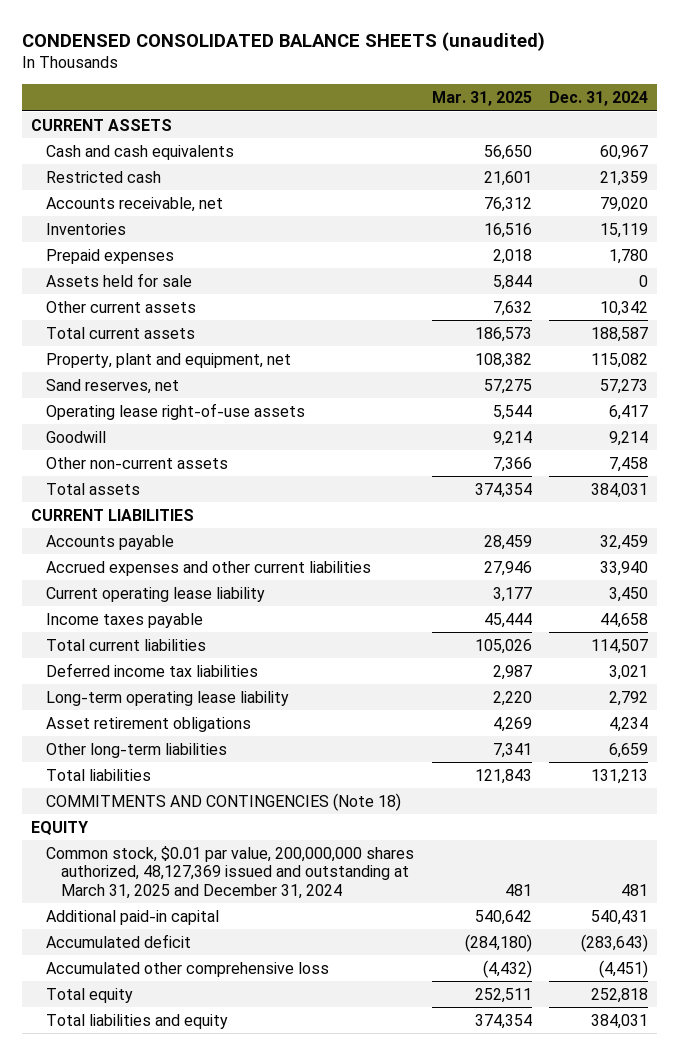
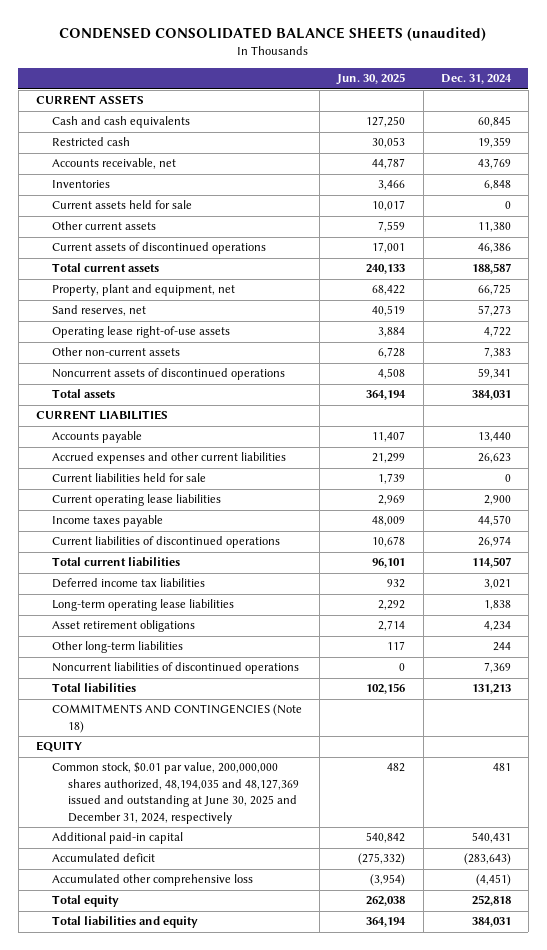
[431,91,532,107] Mar. 31, 2025 -> none
none -> [336,73,406,86] Jun. 30, 2025
[45,248,174,264] Prepaid expenses -> none
[600,144,649,160] 60,967 -> [477,116,511,128] 60,845
[600,170,649,186] 21,359 -> [477,137,511,149] 19,359
[600,196,649,212] 79,020 -> [477,158,511,170] 43,769
[600,222,649,238] 15,119 -> [483,180,511,191] 6,848
[45,272,192,287] Assets held for sale -> [52,200,193,210] Current assets held for sale
[600,300,649,316] 10,342 -> [477,222,511,233] 11,380
none -> [52,242,267,255] Current assets of discontinued operations
[591,352,649,368] 115,082 -> [477,284,511,296] 66,725
[45,430,106,443] Goodwill -> none
[609,404,649,420] 6,417 -> [483,326,511,338] 4,722
[609,456,649,472] 7,458 -> [483,347,511,359] 7,383
none -> [52,368,286,381] Noncurrent assets of discontinued operations
[600,534,649,550] 32,459 -> [477,432,511,443] 13,440
[600,560,649,576] 33,940 -> [477,453,511,464] 26,623
none -> [52,473,207,483] Current liabilities held for sale
[45,586,265,602] Current operating lease liability -> [52,494,222,507] Current operating lease liabilities
[609,586,649,602] 3,450 -> [483,495,511,506] 2,900
[600,612,649,628] 44,658 -> [477,515,511,527] 44,570
none -> [52,536,281,549] Current liabilities of discontinued operations
[45,690,289,706] Long-term operating lease liability -> [52,599,235,612] Long-term operating lease liabilities
[609,690,649,706] 2,792 -> [483,600,511,611] 1,838
[609,742,649,758] 6,659 -> [492,642,511,652] 244
none -> [52,662,300,675] Noncurrent liabilities of discontinued operations
[45,845,414,899] Common stock, $0.01 par value, 200,000,000 shares authorized, 48,127,369 issued and outstanding at March 31, 2025 and December 31, 2024 -> [52,762,300,824] Common stock, $0.01 par value, 200,000,000 shares authorized, 48,194,035 and 48,127,369 issued and outstanding at June 30, 2025 and December 31, 2024, respectively

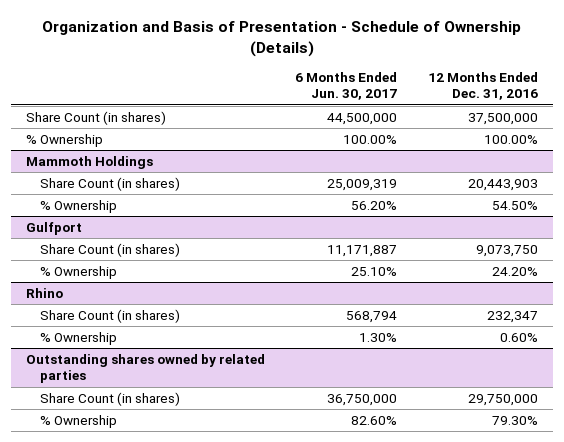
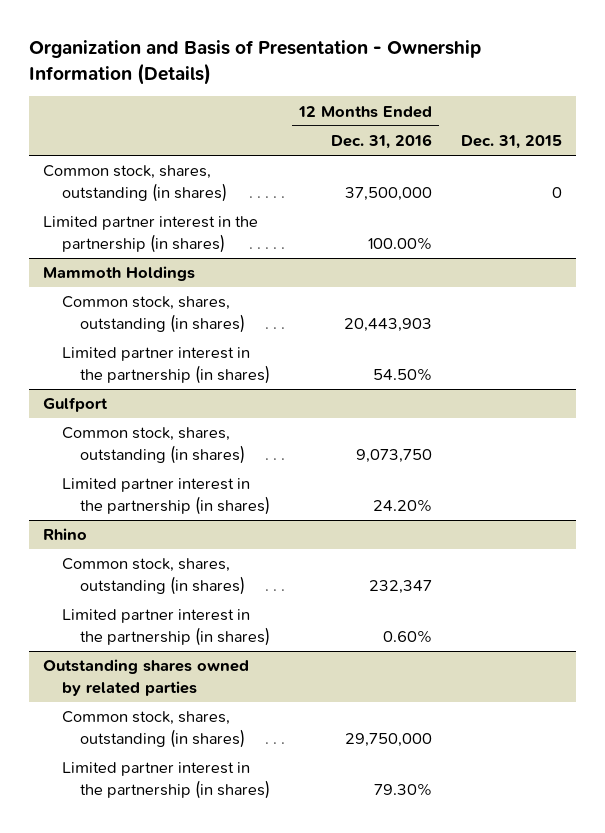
[41,20,521,57] Organization and Basis of Presentation - Schedule of Ownership (Details) -> [28,40,481,85] Organization and Basis of Presentation - Ownership Information (Details)
[295,71,398,101] 6 Months Ended Jun. 30, 2017 -> none
none -> [460,135,562,150] Dec. 31, 2015
[25,110,166,125] Share Count (in shares) -> [42,165,227,202] Common stock, shares, outstanding (in shares)
[25,133,103,147] % Ownership -> [42,216,258,253] Limited partner interest in the partnership (in shares)
[40,176,181,191] Share Count (in shares) -> [61,296,246,333] Common stock, shares, outstanding (in shares)
[40,199,118,213] % Ownership -> [61,347,271,384] Limited partner interest in the partnership (in shares)
[40,242,181,257] Share Count (in shares) -> [61,427,246,464] Common stock, shares, outstanding (in shares)
[40,265,118,279] % Ownership -> [61,478,271,515] Limited partner interest in the partnership (in shares)
[40,308,181,323] Share Count (in shares) -> [61,558,246,595] Common stock, shares, outstanding (in shares)
[40,331,118,345] % Ownership -> [61,609,271,646] Limited partner interest in the partnership (in shares)
[40,391,181,406] Share Count (in shares) -> [61,711,246,748] Common stock, shares, outstanding (in shares)
[40,414,118,428] % Ownership -> [61,762,271,799] Limited partner interest in the partnership (in shares)

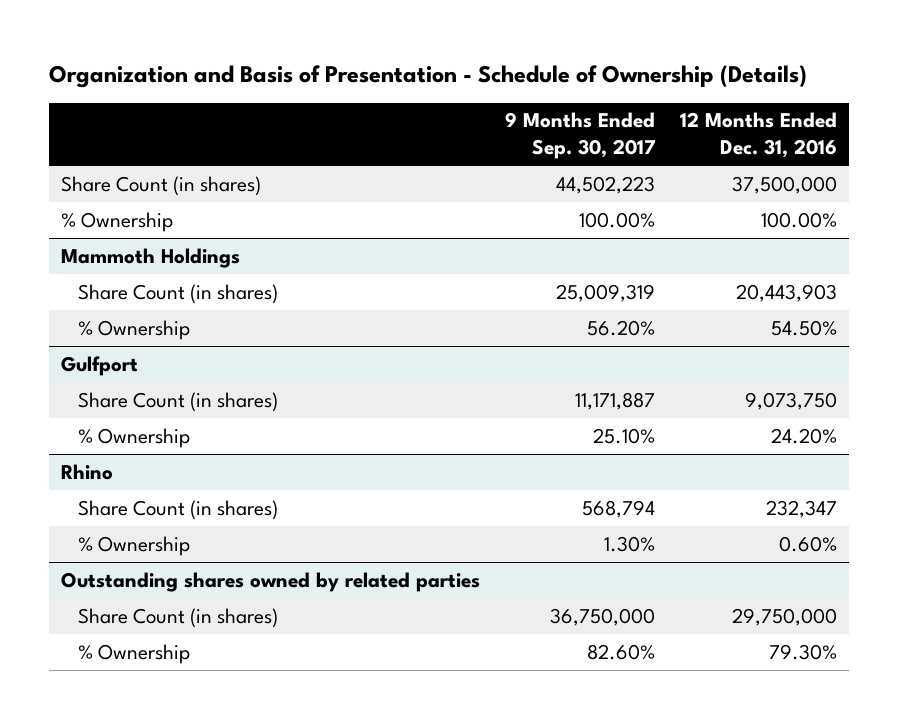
[28,40,481,85] Organization and Basis of Presentation - Ownership Information (Details) -> [49,64,808,88] Organization and Basis of Presentation - Schedule of Ownership (Details)
[460,135,562,150] Dec. 31, 2015 -> none
none -> [504,112,655,159] 9 Months Ended Sep. 30, 2017
[42,165,227,202] Common stock, shares, outstanding (in shares) -> [61,175,262,196] Share Count (in shares)
[42,216,258,253] Limited partner interest in the partnership (in shares) -> [61,211,174,232] % Ownership
[61,296,246,333] Common stock, shares, outstanding (in shares) -> [78,283,279,304] Share Count (in shares)
[61,347,271,384] Limited partner interest in the partnership (in shares) -> [78,319,191,340] % Ownership
[61,427,246,464] Common stock, shares, outstanding (in shares) -> [78,391,279,412] Share Count (in shares)
[61,478,271,515] Limited partner interest in the partnership (in shares) -> [78,427,191,448] % Ownership
[61,558,246,595] Common stock, shares, outstanding (in shares) -> [78,499,279,520] Share Count (in shares)
[61,609,271,646] Limited partner interest in the partnership (in shares) -> [78,535,191,556] % Ownership
[61,711,246,748] Common stock, shares, outstanding (in shares) -> [78,607,279,628] Share Count (in shares)
[61,762,271,799] Limited partner interest in the partnership (in shares) -> [78,643,191,664] % Ownership

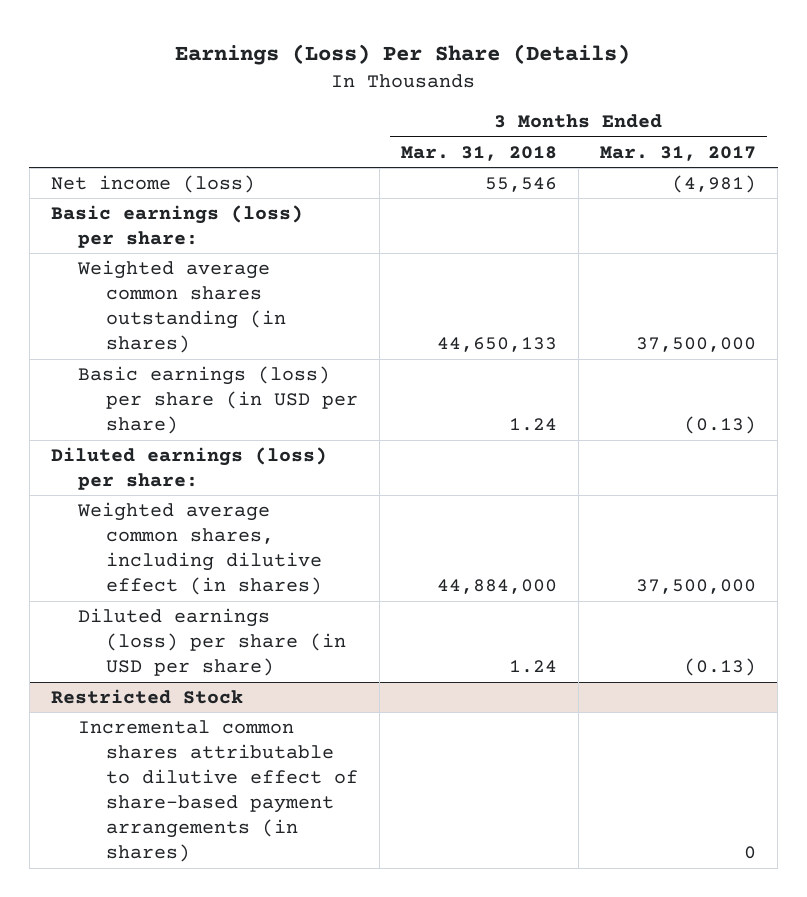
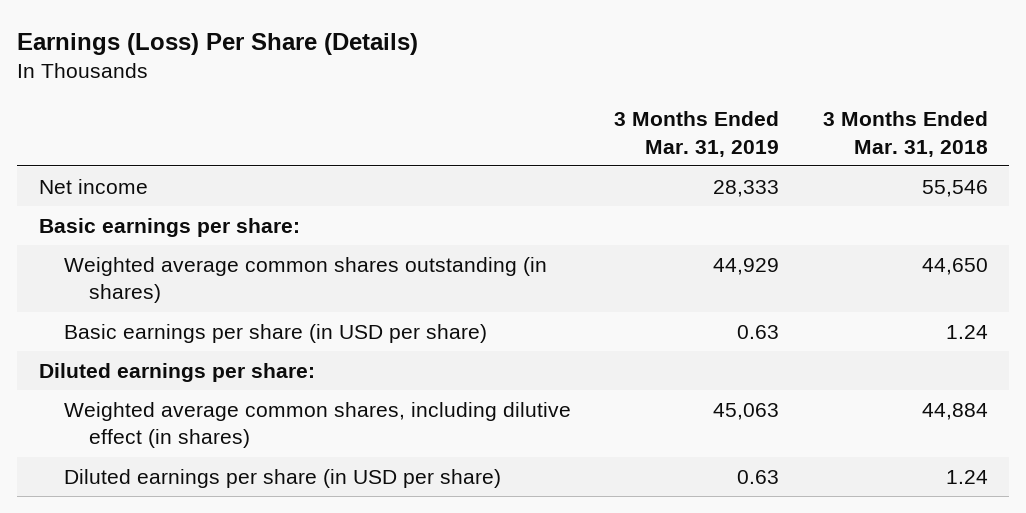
[600,145,757,161] Mar. 31, 2017 -> none
none -> [614,111,780,157] 3 Months Ended Mar. 31, 2019
[50,688,243,704] Restricted Stock -> none
[78,719,358,863] Incremental common shares attributable to dilutive effect of share-based payment arrangements (in shares) -> none
[50,174,255,193] Net income (loss) -> [38,178,148,194] Net income
[50,204,303,249] Basic earnings (loss) per share: -> [38,217,300,237] Basic earnings per share:
[436,337,557,353] 44,650,133 -> [921,257,988,275] 44,650
[78,365,358,435] Basic earnings (loss) per share (in USD per share) -> [64,323,488,343] Basic earnings per share (in USD per share)
[50,446,327,491] Diluted earnings (loss) per share: -> [38,362,315,382] Diluted earnings per share:
[436,579,557,595] 44,884,000 -> [921,402,988,420] 44,884
[78,607,346,677] Diluted earnings (loss) per share (in USD per share) -> [64,468,502,488] Diluted earnings per share (in USD per share)

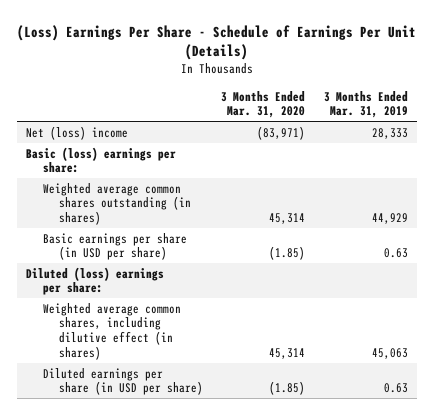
[17,32,419,55] Earnings (Loss) Per Share (Details) -> [17,24,417,61] (Loss) Earnings Per Share - Schedule of Earnings Per Unit (Details)
[822,111,988,157] 3 Months Ended Mar. 31, 2018 -> none
none -> [221,90,306,119] 3 Months Ended Mar. 31, 2020
[38,178,148,194] Net income -> [26,125,129,140] Net (loss) income
[38,217,300,237] Basic earnings per share: -> [26,146,177,174] Basic (loss) earnings per share:
[38,362,315,382] Diluted earnings per share: -> [26,266,165,296] Diluted (loss) earnings per share:

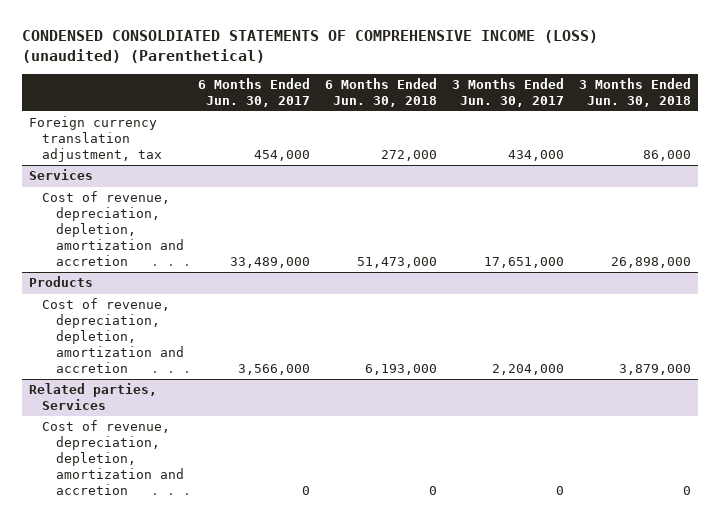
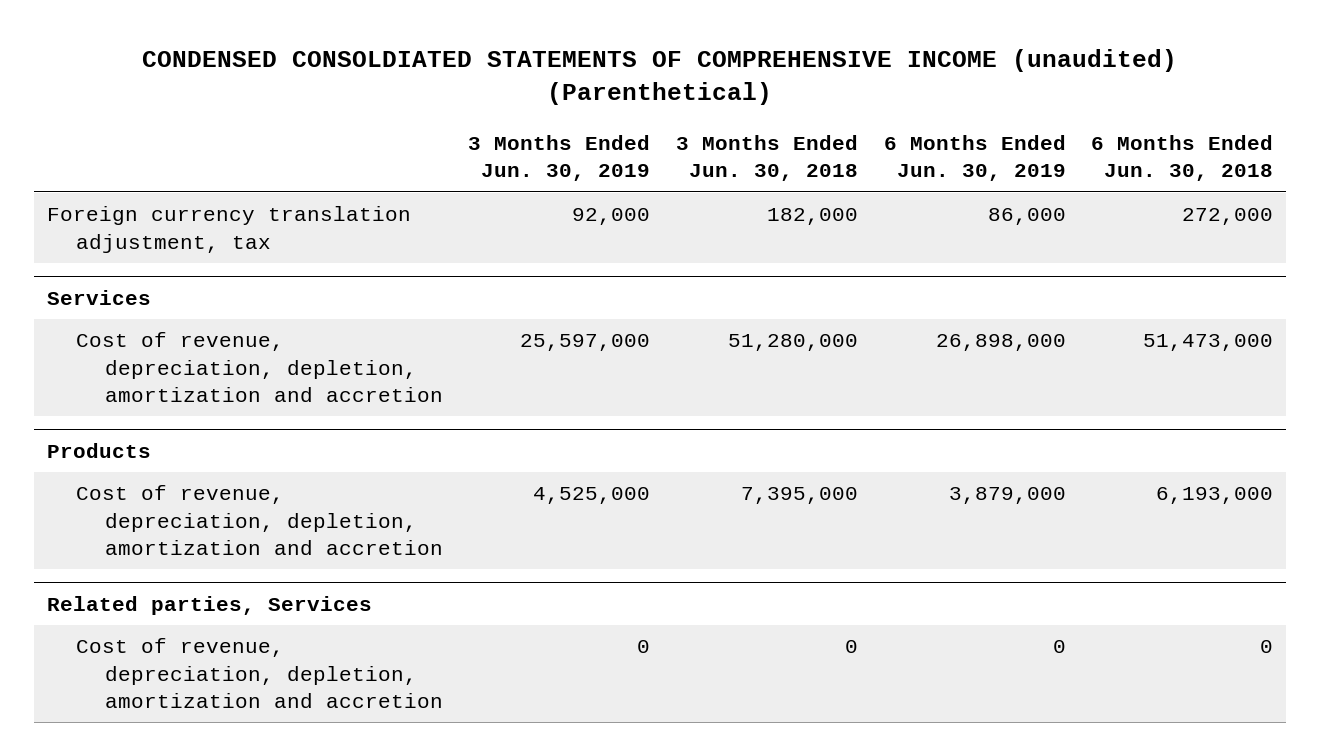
[21,30,598,64] CONDENSED CONSOLDIATED STATEMENTS OF COMPREHENSIVE INCOME (LOSS) (unaudited) (Parenthetical) -> [142,49,1178,106] CONDENSED CONSOLDIATED STATEMENTS OF COMPREHENSIVE INCOME (unaudited) (Parenthetical)
[198,77,311,107] 6 Months Ended Jun. 30, 2017 -> none
[451,77,564,107] 3 Months Ended Jun. 30, 2017 -> none
none -> [468,135,651,182] 3 Months Ended Jun. 30, 2019
none -> [883,135,1066,182] 6 Months Ended Jun. 30, 2019
[642,150,691,162] 86,000 -> [767,208,859,226] 182,000
[610,256,691,268] 26,898,000 -> [728,334,859,352] 51,280,000
[618,363,691,375] 3,879,000 -> [741,487,859,505] 7,395,000

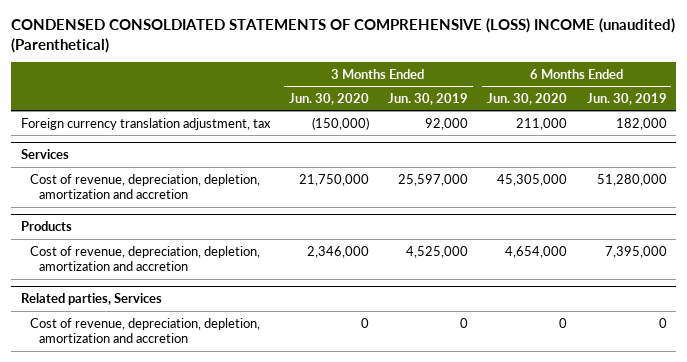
[142,49,1178,106] CONDENSED CONSOLDIATED STATEMENTS OF COMPREHENSIVE INCOME (unaudited) (Parenthetical) -> [11,18,676,53] CONDENSED CONSOLDIATED STATEMENTS OF COMPREHENSIVE (LOSS) INCOME (unaudited) (Parenthetical)
[676,135,859,182] 3 Months Ended Jun. 30, 2018 -> none
[1091,135,1274,182] 6 Months Ended Jun. 30, 2018 -> none
none -> [288,92,369,105] Jun. 30, 2020
none -> [487,92,568,105] Jun. 30, 2020
[987,208,1066,226] 86,000 -> [615,117,667,130] 182,000
[935,334,1066,352] 26,898,000 -> [596,173,667,186] 51,280,000
[948,487,1066,505] 3,879,000 -> [604,245,667,258] 7,395,000

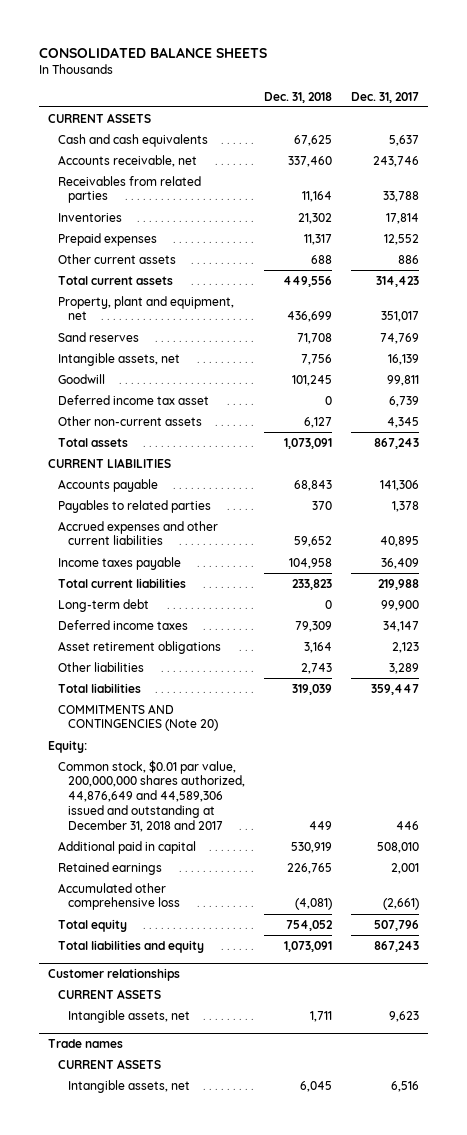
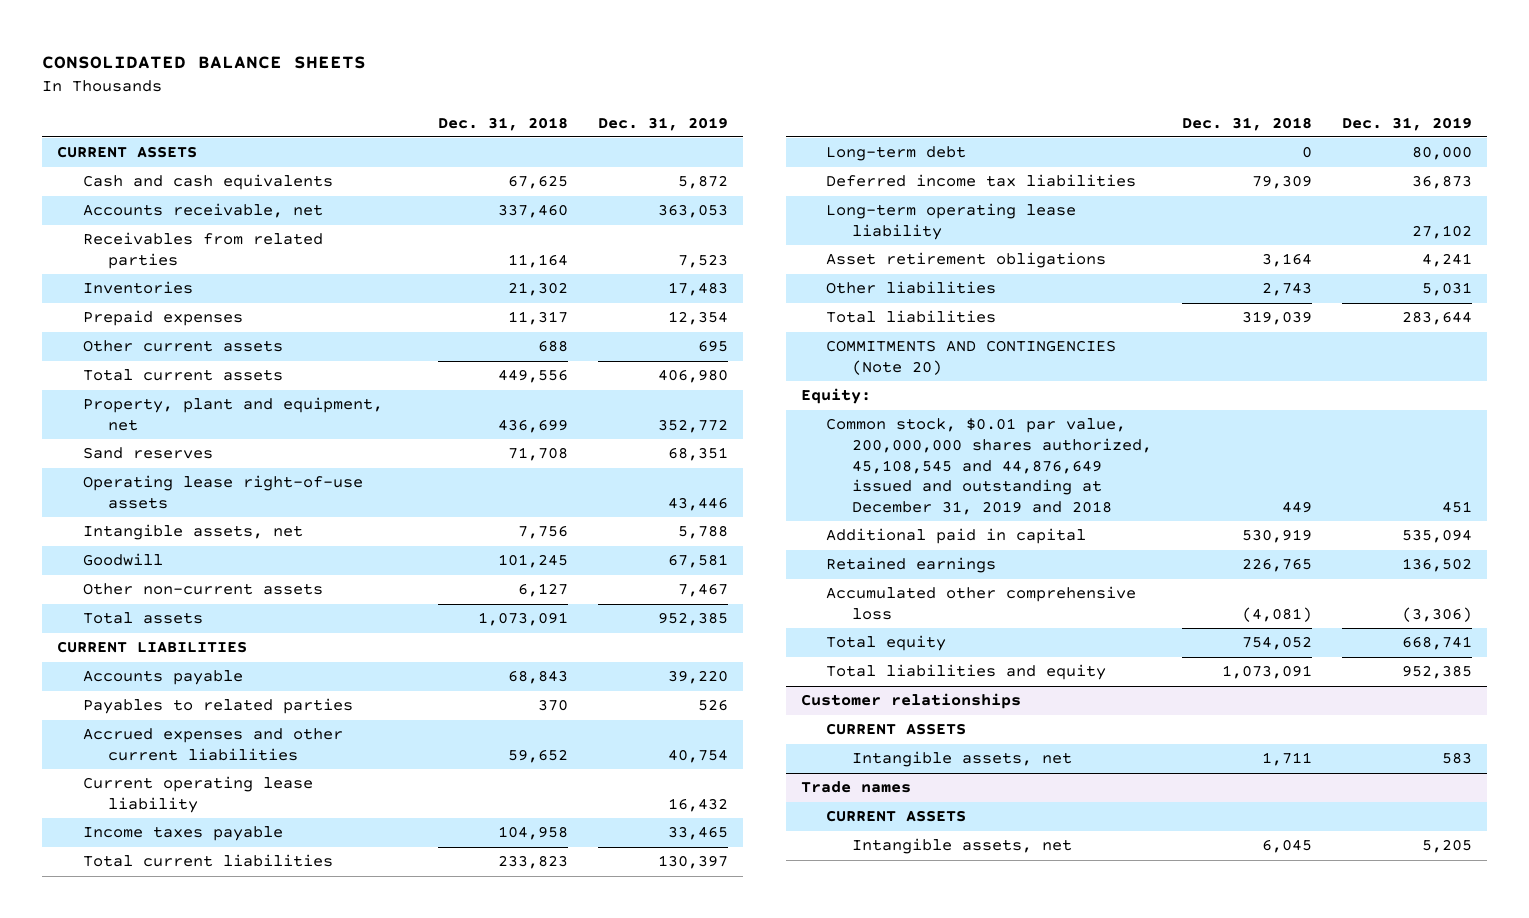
[350,91,419,103] Dec. 31, 2017 -> none
none -> [598,116,729,131] Dec. 31, 2019
none -> [82,475,363,509] Operating lease right-of-use assets
[58,394,210,405] Deferred income tax asset -> none
none -> [82,776,313,813] Current operating lease liability
[58,619,189,630] Deferred income taxes -> [826,174,1137,188] Deferred income tax liabilities
none -> [826,203,1077,240] Long-term operating lease liability
[58,759,246,832] Common stock, $0.01 par value, 200,000,000 shares authorized, 44,876,649 and 44,589,306 issued and outstanding at December 31, 2018 and 2017 -> [826,418,1152,515] Common stock, $0.01 par value, 200,000,000 shares authorized, 45,108,545 and 44,876,649 issued and outstanding at December 31, 2019 and 2018

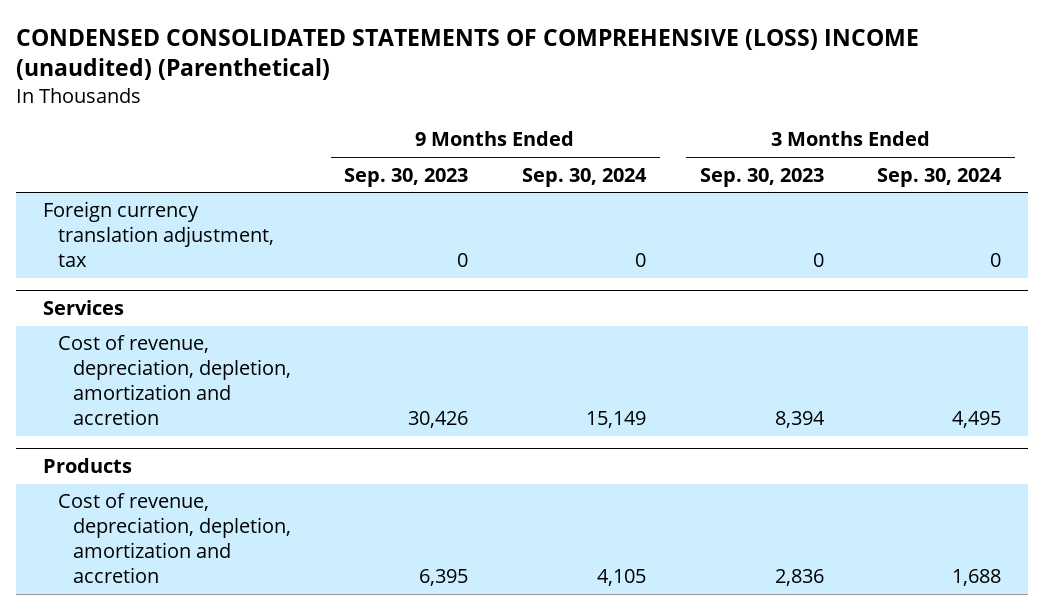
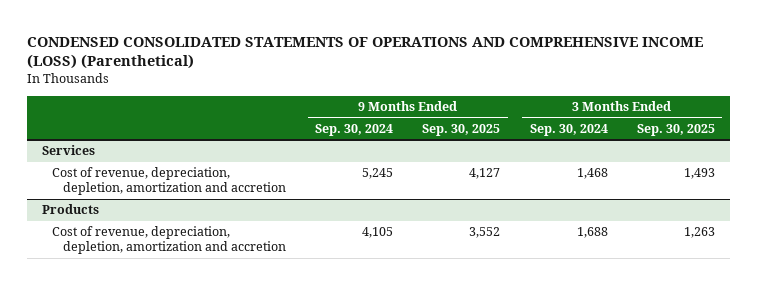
[16,29,920,81] CONDENSED CONSOLIDATED STATEMENTS OF COMPREHENSIVE (LOSS) INCOME (unaudited) (Parenthetical) -> [27,36,704,70] CONDENSED CONSOLIDATED STATEMENTS OF OPERATIONS AND COMPREHENSIVE INCOME (LOSS) (Parenthetical)
[344,167,469,187] Sep. 30, 2023 -> none
[699,167,824,187] Sep. 30, 2023 -> none
none -> [422,124,501,137] Sep. 30, 2025
none -> [637,124,716,137] Sep. 30, 2025
[42,201,274,268] Foreign currency translation adjustment, tax -> none
[586,411,647,429] 15,149 -> [362,168,394,180] 5,245
[952,411,1002,429] 4,495 -> [576,168,608,180] 1,468

